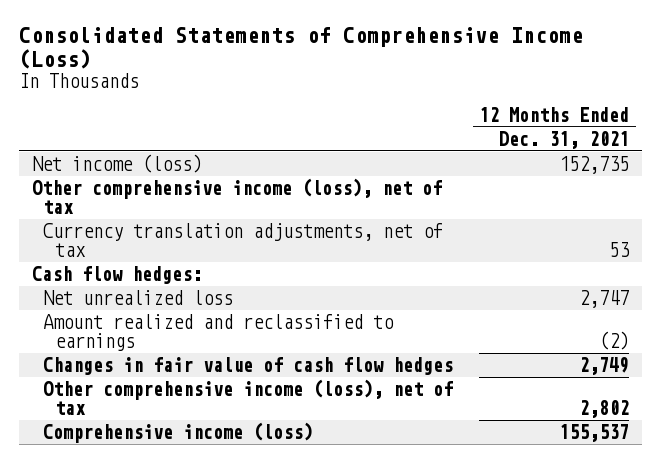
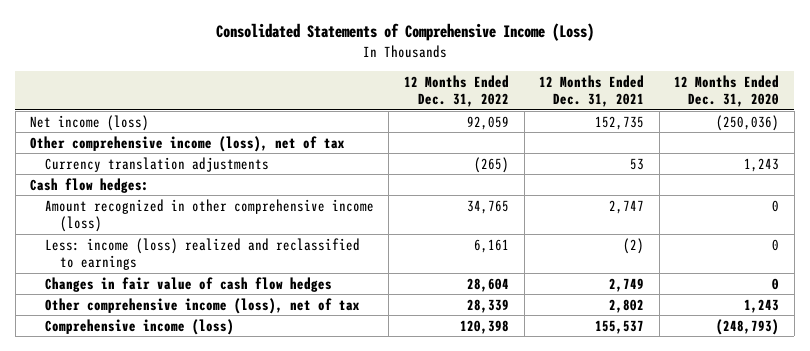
none -> [404,74,510,108] 12 Months Ended Dec. 31, 2022
none -> [674,74,780,108] 12 Months Ended Dec. 31, 2020
[43,222,444,257] Currency translation adjustments, net of tax -> [44,156,269,172] Currency translation adjustments
[43,289,234,305] Net unrealized loss -> [44,198,374,233] Amount recognized in other comprehensive income (loss)
[43,313,395,351] Amount realized and reclassified to earnings -> [44,237,360,271] Less: income (loss) realized and reclassified to earnings

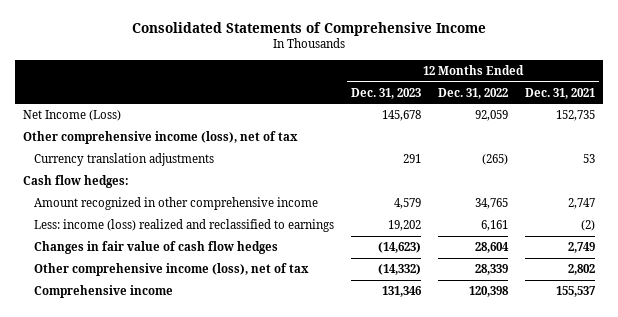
[215,23,594,42] Consolidated Statements of Comprehensive Income (Loss) -> [131,21,486,36] Consolidated Statements of Comprehensive Income
[674,74,780,108] 12 Months Ended Dec. 31, 2020 -> none
none -> [351,87,422,99] Dec. 31, 2023
[30,114,150,131] Net income (loss) -> [22,110,121,122] Net Income (Loss)
[44,198,374,233] Amount recognized in other comprehensive income (loss) -> [34,197,319,211] Amount recognized in other comprehensive income
[44,318,234,335] Comprehensive income (loss) -> [34,285,174,299] Comprehensive income

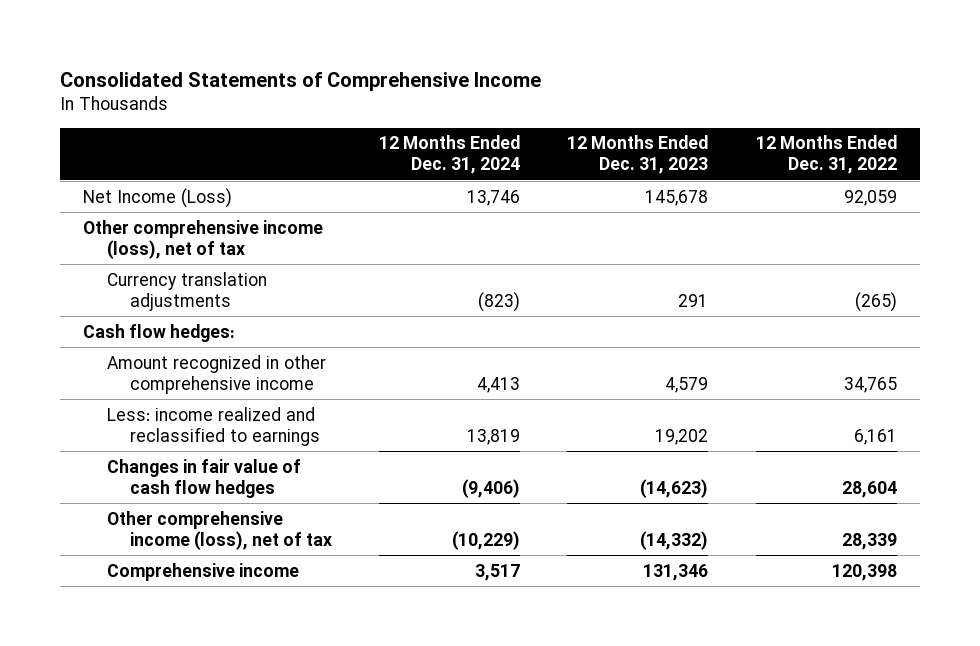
[524,87,595,99] Dec. 31, 2021 -> none
none -> [379,135,521,175] 12 Months Ended Dec. 31, 2024
[34,219,335,233] Less: income (loss) realized and reclassified to earnings -> [106,406,320,446] Less: income realized and reclassified to earnings

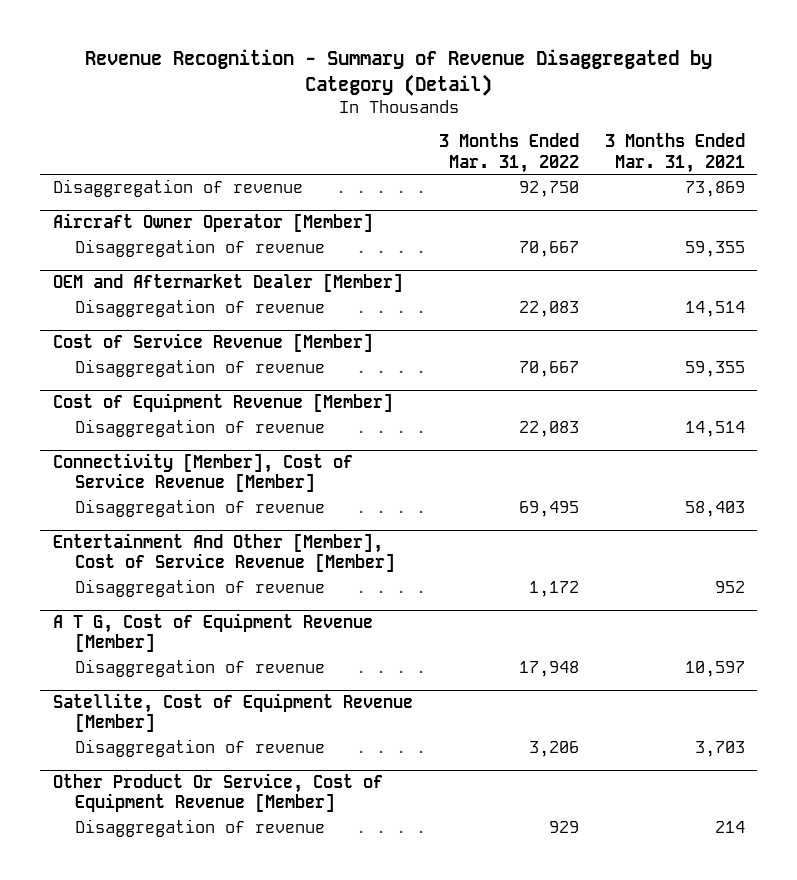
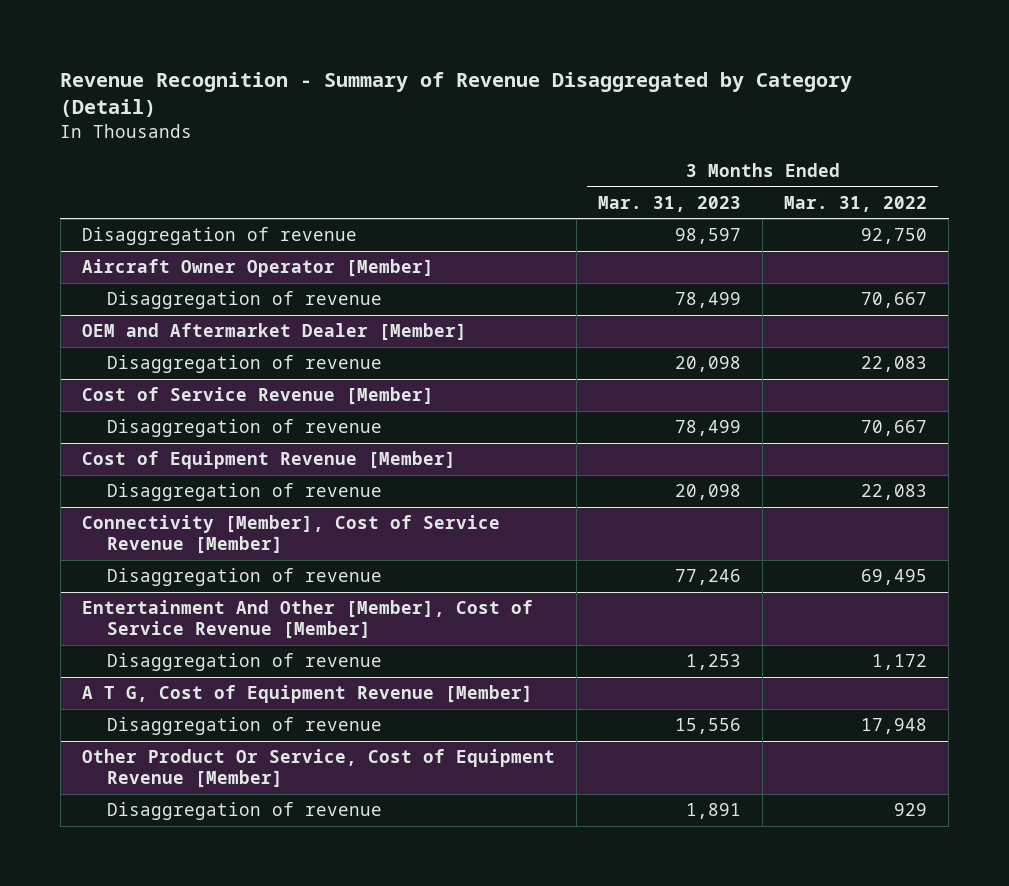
[604,133,745,173] 3 Months Ended Mar. 31, 2021 -> none
none -> [598,195,742,212] Mar. 31, 2023
[52,693,413,733] Satellite, Cost of Equipment Revenue [Member] -> none
[75,739,326,758] Disaggregation of revenue -> none

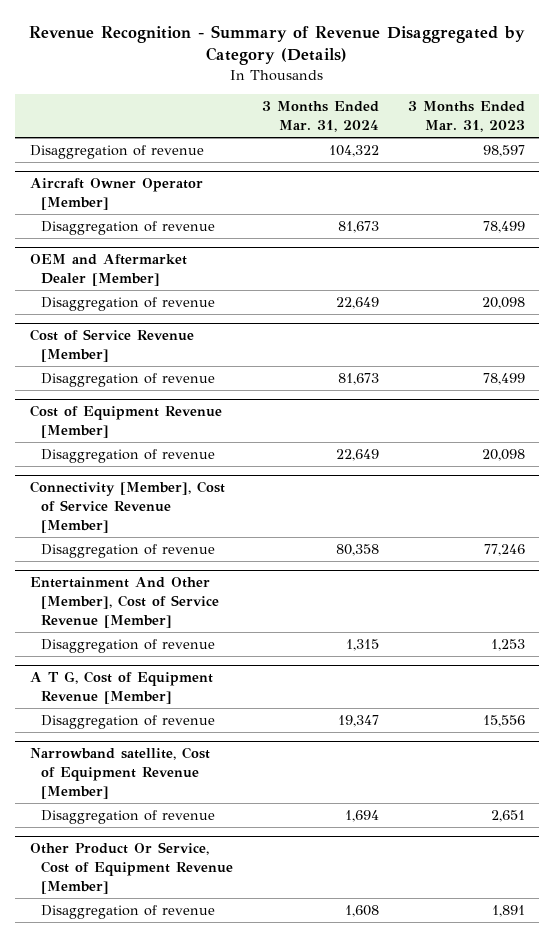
[60,72,853,118] Revenue Recognition - Summary of Revenue Disaggregated by Category (Detail) -> [29,24,526,66] Revenue Recognition - Summary of Revenue Disaggregated by Category (Details)
[784,195,928,212] Mar. 31, 2022 -> none
none -> [261,101,379,133] 3 Months Ended Mar. 31, 2024
none -> [29,747,210,799] Narrowband satellite, Cost of Equipment Revenue [Member]
none -> [41,810,216,825] Disaggregation of revenue

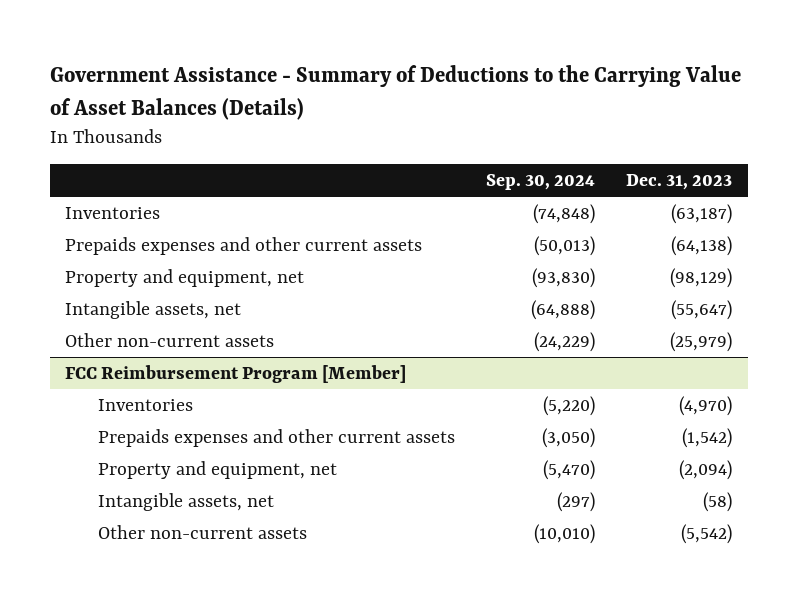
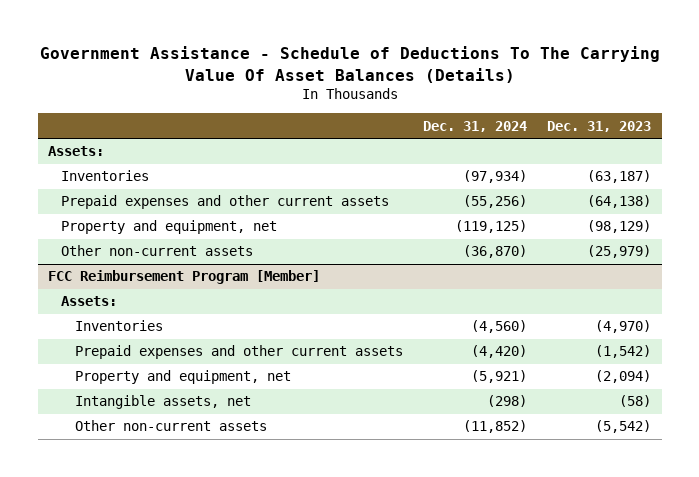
[49,65,741,120] Government Assistance - Summary of Deductions to the Carrying Value of Asset Balances (Details) -> [39,46,660,83] Government Assistance - Schedule of Deductions To The Carrying Value Of Asset Balances (Details)
[486,174,596,191] Sep. 30, 2024 -> none
none -> [423,120,528,132] Dec. 31, 2024
none -> [47,146,104,157] Assets:
[65,236,423,255] Prepaids expenses and other current assets -> [61,195,390,210] Prepaid expenses and other current assets
[65,300,242,319] Intangible assets, net -> none
none -> [61,296,118,307] Assets:
[98,428,456,447] Prepaids expenses and other current assets -> [74,345,403,360] Prepaid expenses and other current assets

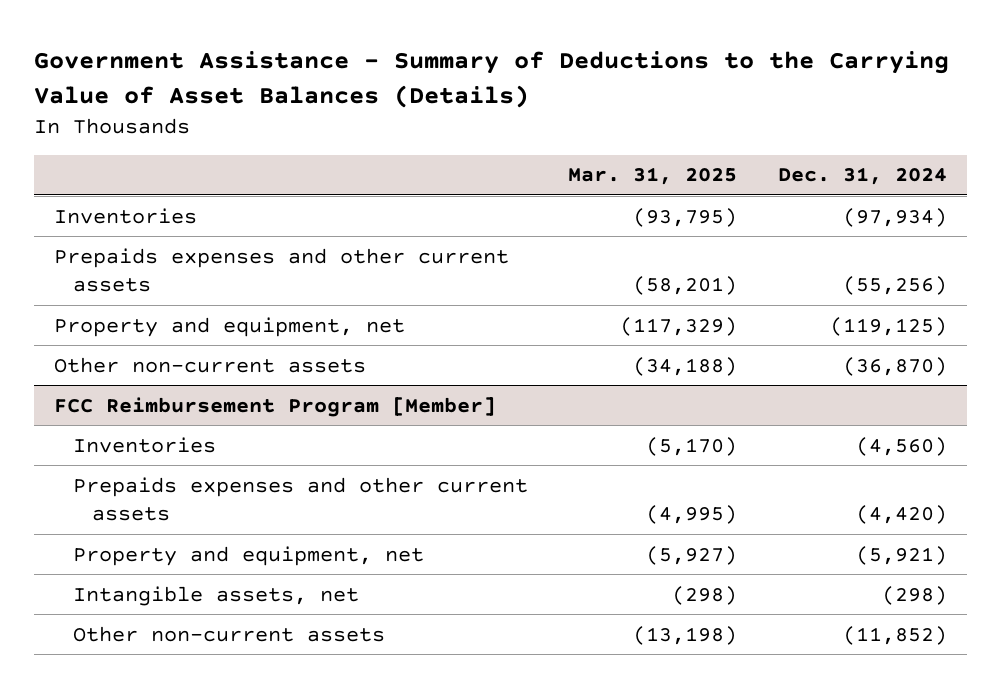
[39,46,660,83] Government Assistance - Schedule of Deductions To The Carrying Value Of Asset Balances (Details) -> [33,51,949,108] Government Assistance - Summary of Deductions to the Carrying Value of Asset Balances (Details)
[547,120,652,132] Dec. 31, 2023 -> none
none -> [568,167,738,186] Mar. 31, 2025
[47,146,104,157] Assets: -> none
[61,195,390,210] Prepaid expenses and other current assets -> [54,247,510,293] Prepaids expenses and other current assets
[61,296,118,307] Assets: -> none
[74,345,403,360] Prepaid expenses and other current assets -> [72,476,528,522] Prepaids expenses and other current assets

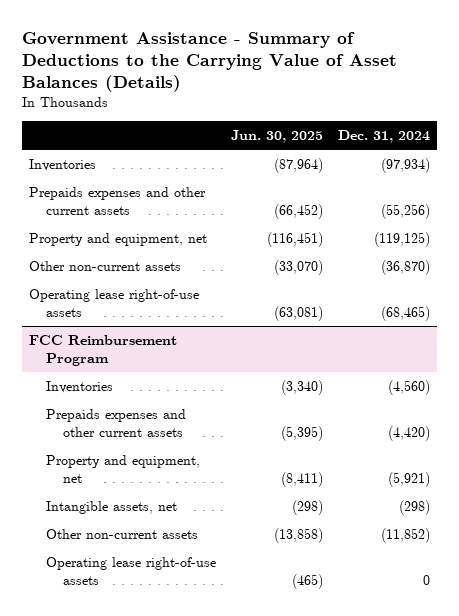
[568,167,738,186] Mar. 31, 2025 -> none
none -> [230,130,323,144] Jun. 30, 2025
none -> [29,288,200,317] Operating lease right-of-use assets
[54,396,497,417] FCC Reimbursement Program [Member] -> [29,334,178,366] FCC Reimbursement Program
none -> [46,556,217,585] Operating lease right-of-use assets

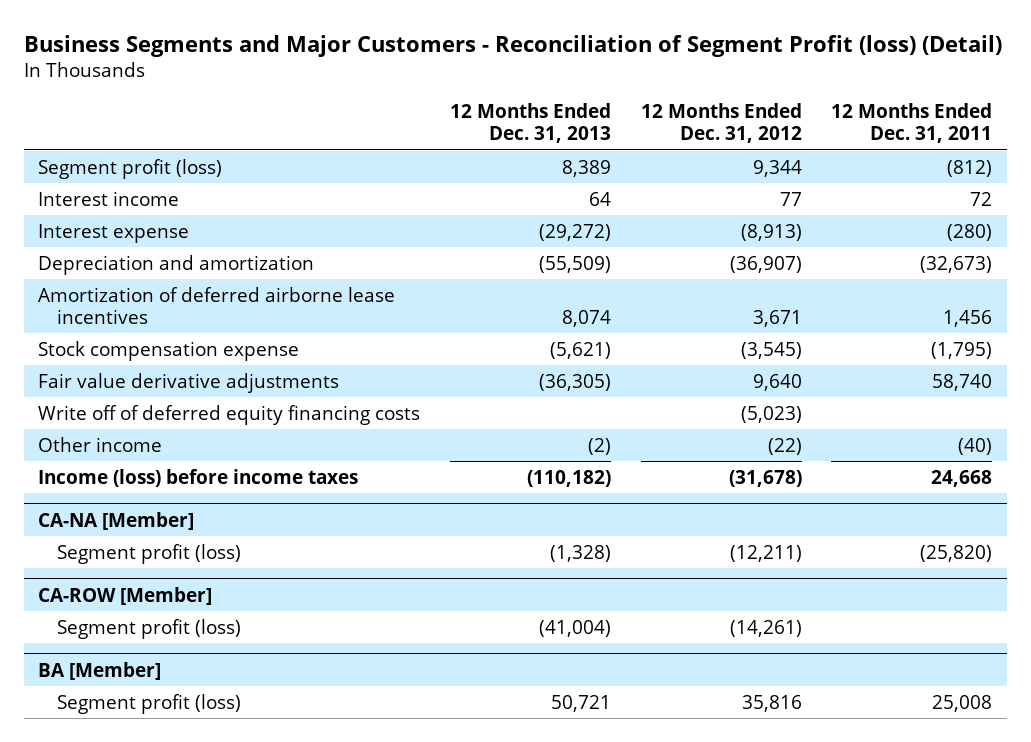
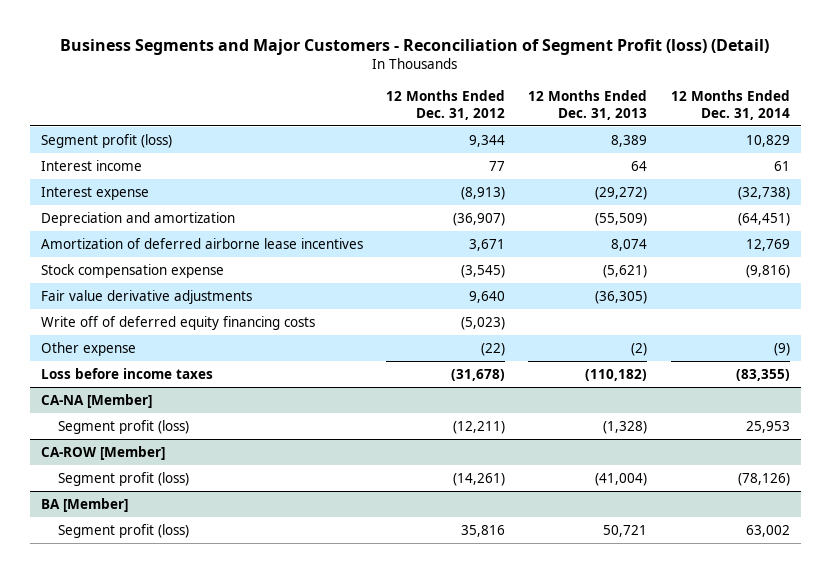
[831,103,993,144] 12 Months Ended Dec. 31, 2011 -> none
none -> [670,89,790,120] 12 Months Ended Dec. 31, 2014
[38,436,163,452] Other income -> [41,341,137,356] Other expense
[38,468,359,487] Income (loss) before income taxes -> [41,367,214,379] Loss before income taxes

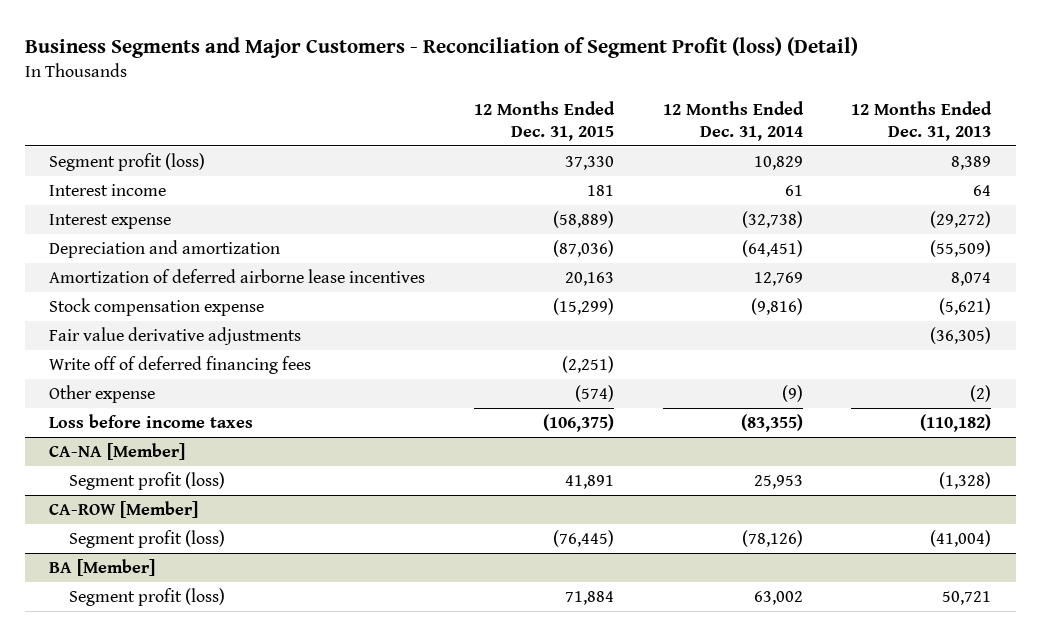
[386,89,506,120] 12 Months Ended Dec. 31, 2012 -> none
none -> [473,101,615,142] 12 Months Ended Dec. 31, 2015
[41,315,316,330] Write off of deferred equity financing costs -> [48,356,311,375] Write off of deferred financing fees

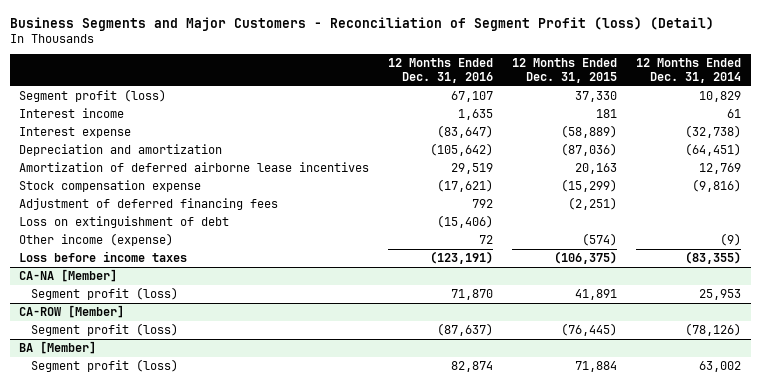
[851,101,993,142] 12 Months Ended Dec. 31, 2013 -> none
none -> [388,58,494,84] 12 Months Ended Dec. 31, 2016
[48,327,301,346] Fair value derivative adjustments -> none
[48,356,311,375] Write off of deferred financing fees -> [19,197,279,210] Adjustment of deferred financing fees
none -> [19,215,230,228] Loss on extinguishment of debt
[48,385,155,404] Other expense -> [19,232,174,246] Other income (expense)

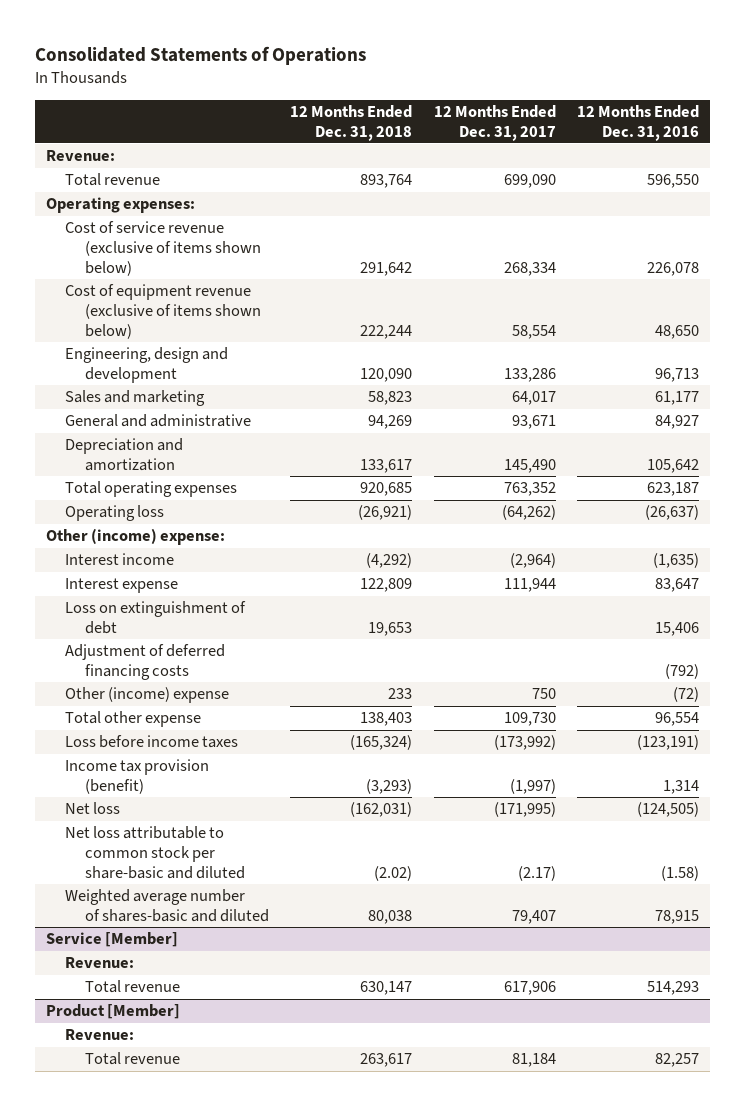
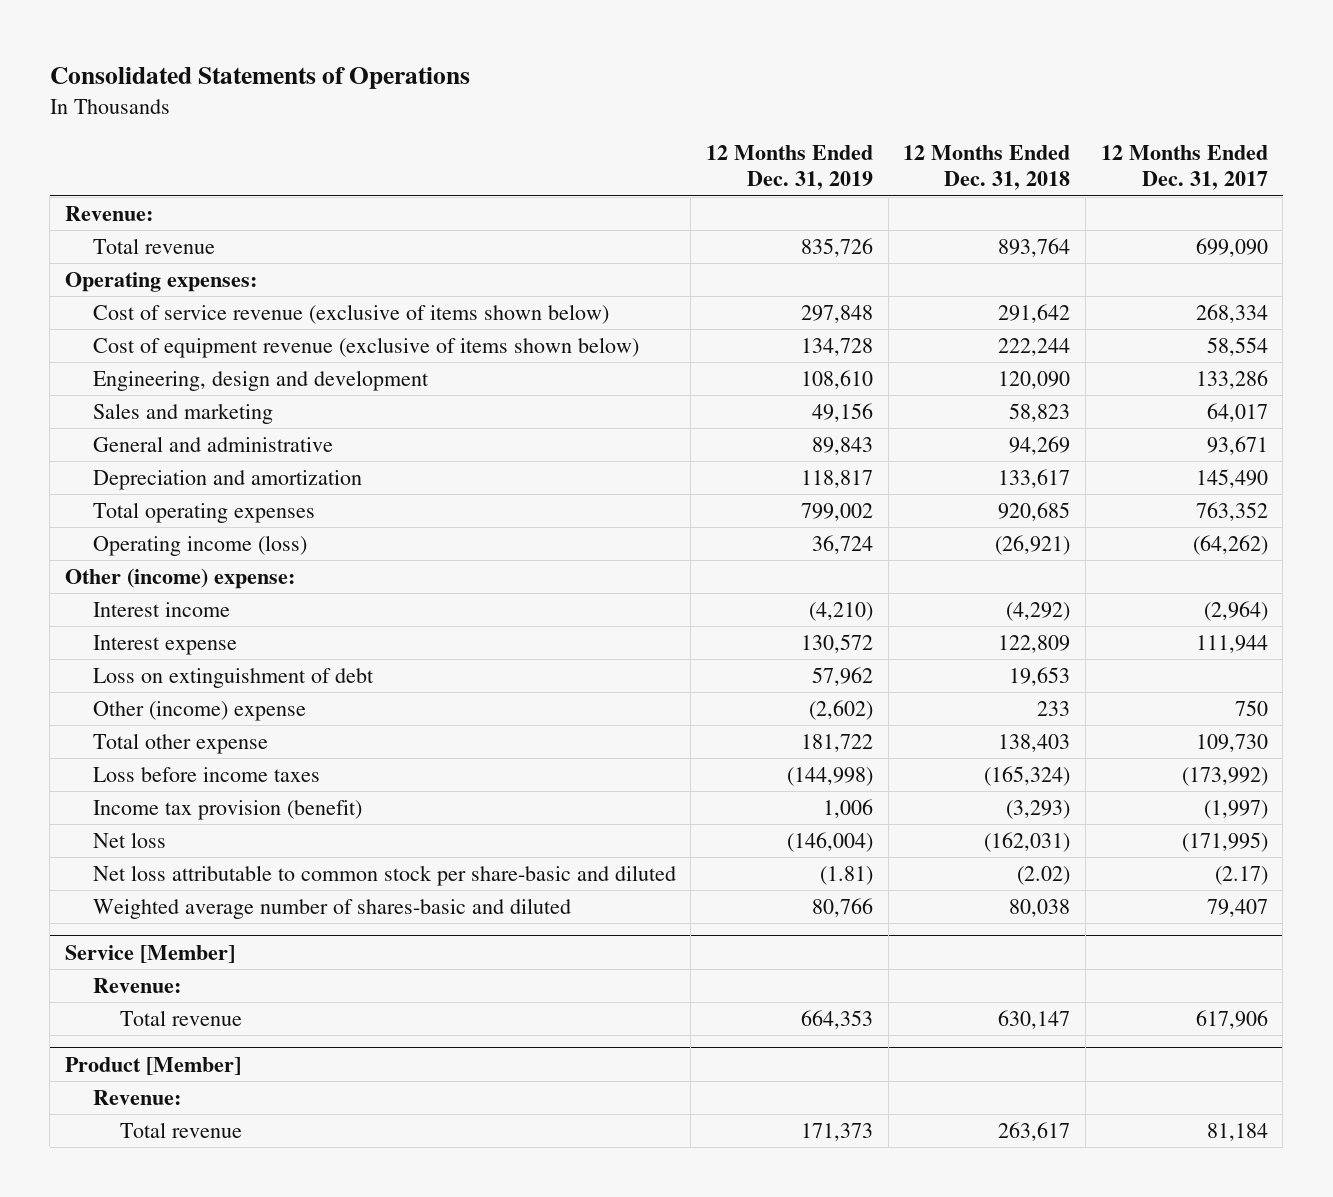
[577,104,700,141] 12 Months Ended Dec. 31, 2016 -> none
none -> [705,145,873,191] 12 Months Ended Dec. 31, 2019
[65,505,165,522] Operating loss -> [92,534,307,556] Operating income (loss)
[65,644,226,681] Adjustment of deferred financing costs -> none

